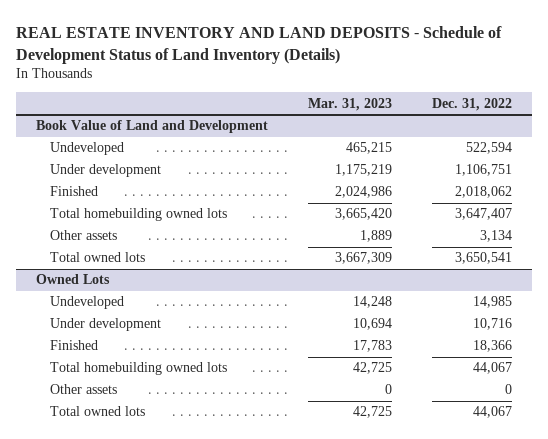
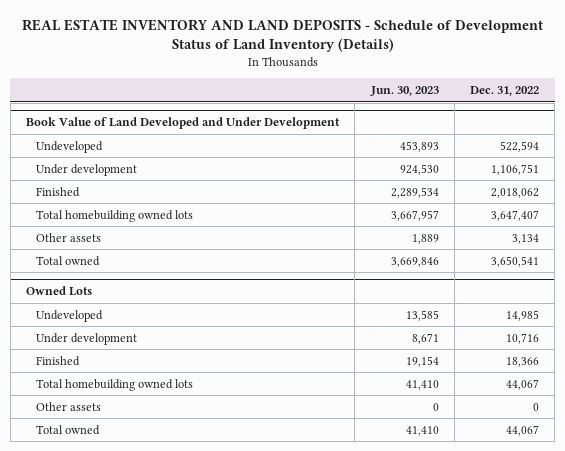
[307,97,392,111] Mar. 31, 2023 -> none
none -> [369,86,439,97] Jun. 30, 2023
[36,120,269,134] Book Value of Land and Development -> [26,117,341,130] Book Value of Land Developed and Under Development
[50,252,146,263] Total owned lots -> [35,255,100,266] Total owned
[50,406,146,417] Total owned lots -> [35,424,100,435] Total owned

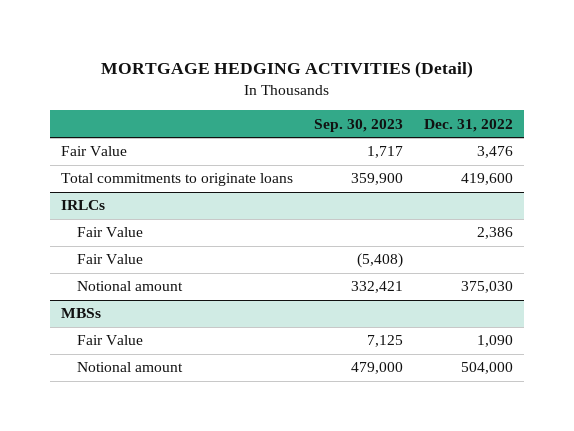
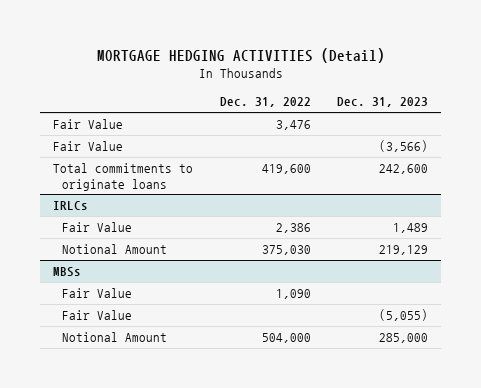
[313,118,403,132] Sep. 30, 2023 -> none
none -> [337,97,429,108] Dec. 31, 2023
none -> [53,140,124,151] Fair Value
[76,254,143,265] Fair Value -> none
[76,281,183,292] Notional amount -> [62,243,168,254] Notional Amount
none -> [62,309,133,320] Fair Value
[76,362,183,373] Notional amount -> [62,331,168,342] Notional Amount

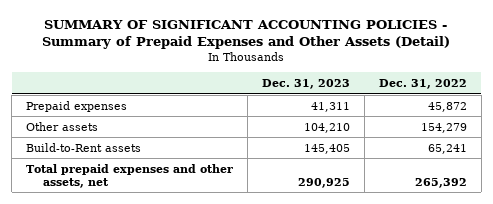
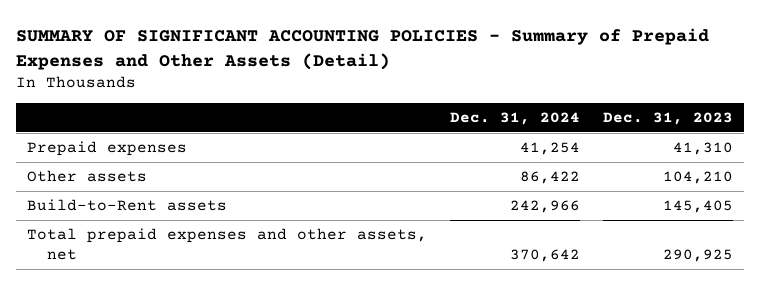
[378,79,467,90] Dec. 31, 2022 -> none
none -> [450,111,581,125] Dec. 31, 2024
[310,101,350,112] 41,311 -> [672,141,733,155] 41,310

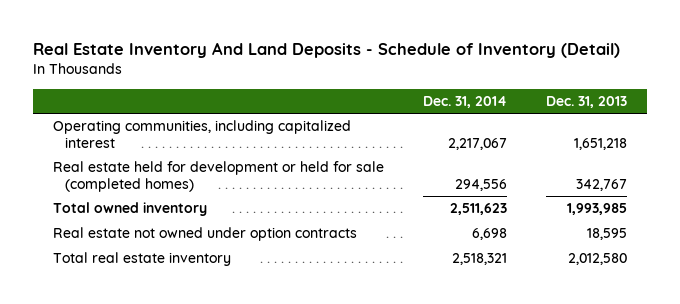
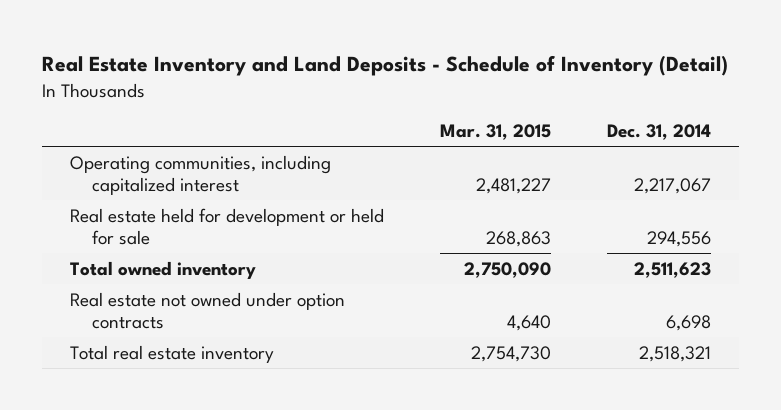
[33,42,621,59] Real Estate Inventory And Land Deposits - Schedule of Inventory (Detail) -> [41,55,728,77] Real Estate Inventory and Land Deposits - Schedule of Inventory (Detail)
[546,95,628,108] Dec. 31, 2013 -> none
none -> [440,124,552,141] Mar. 31, 2015
[52,161,384,193] Real estate held for development or held for sale (completed homes) -> [69,207,384,246] Real estate held for development or held for sale

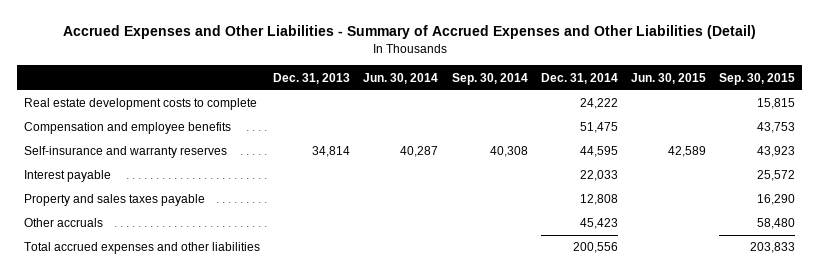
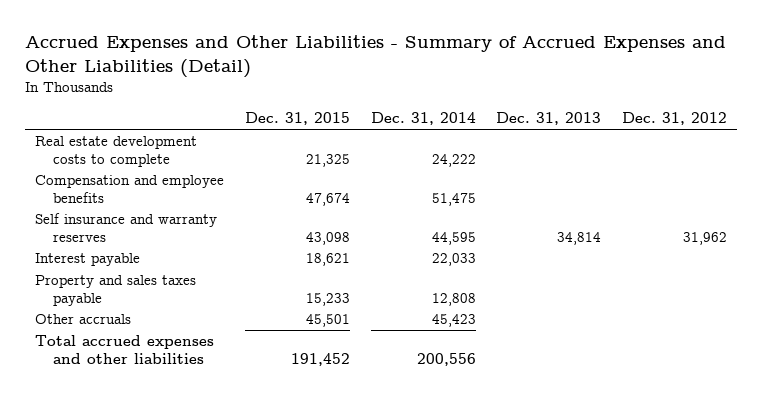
[363,72,439,84] Jun. 30, 2014 -> none
[451,72,528,85] Sep. 30, 2014 -> none
[630,72,706,84] Jun. 30, 2015 -> none
[719,72,796,85] Sep. 30, 2015 -> none
none -> [244,112,350,126] Dec. 31, 2015
none -> [621,112,727,126] Dec. 31, 2012
[24,146,228,159] Self-insurance and warranty reserves -> [35,213,218,242] Self insurance and warranty reserves

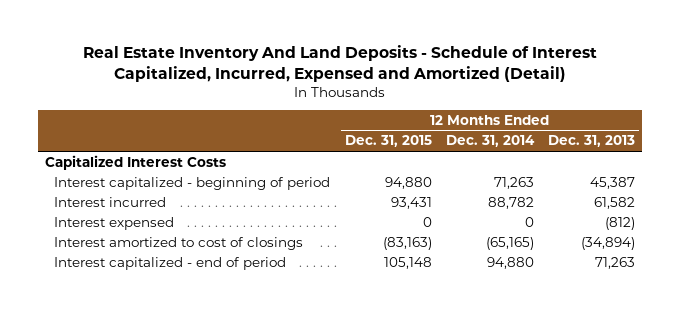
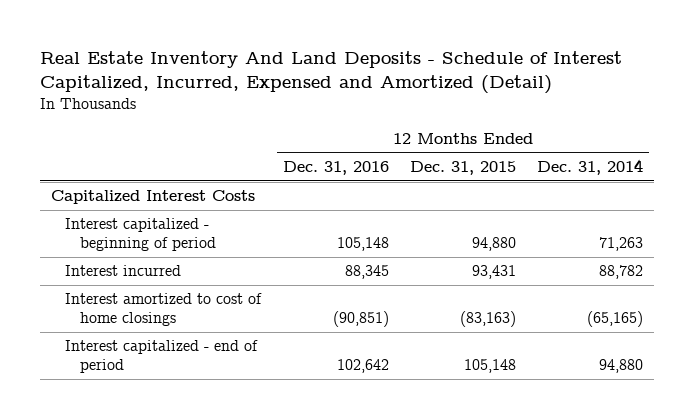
[548,135,636,148] Dec. 31, 2013 -> none
none -> [282,161,389,176] Dec. 31, 2016
[54,216,175,230] Interest expensed -> none
[54,236,304,250] Interest amortized to cost of closings -> [65,293,263,327] Interest amortized to cost of home closings

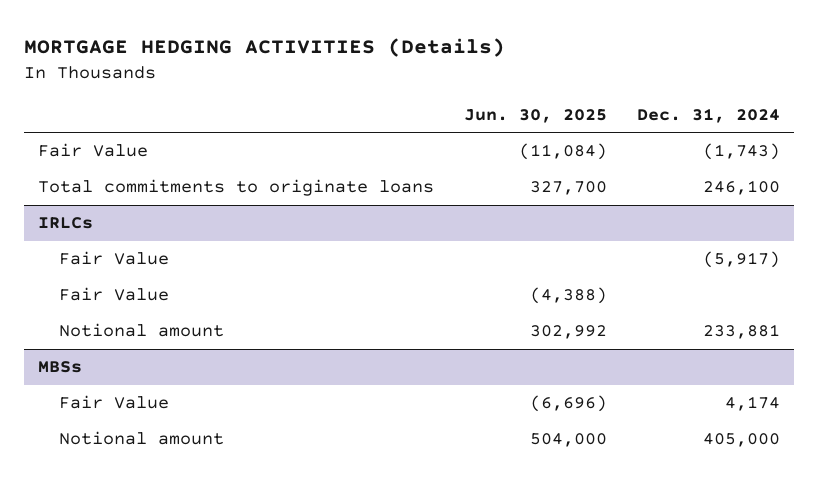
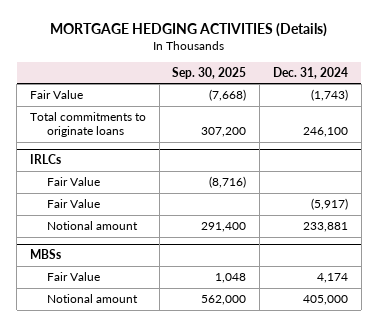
[464,108,608,123] Jun. 30, 2025 -> none
none -> [172,66,247,79] Sep. 30, 2025
[58,251,169,266] Fair Value -> [46,198,100,208] Fair Value

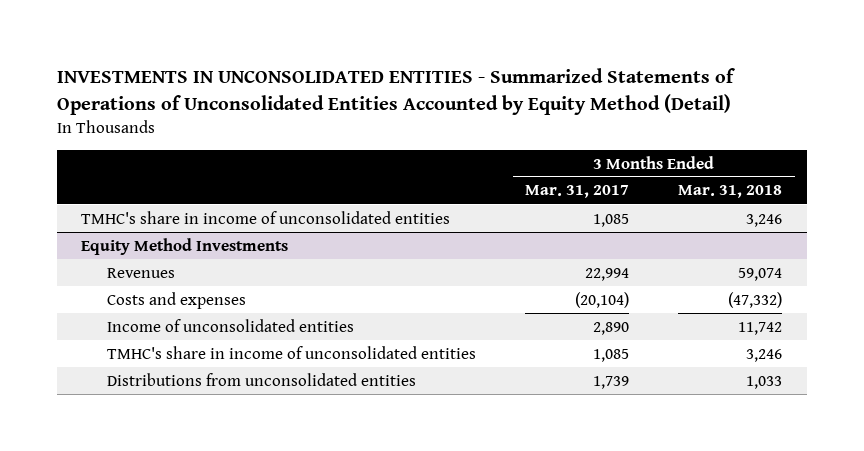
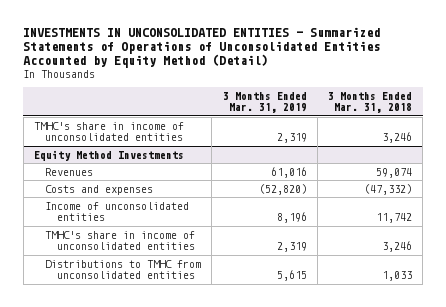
[525,185,630,199] Mar. 31, 2017 -> none
none -> [222,91,307,114] 3 Months Ended Mar. 31, 2019
[106,372,416,386] Distributions from unconsolidated entities -> [45,259,202,280] Distributions to TMHC from unconsolidated entities

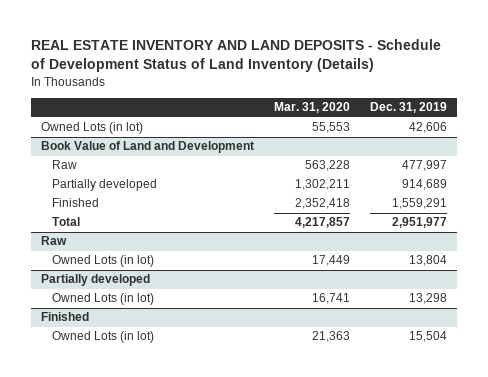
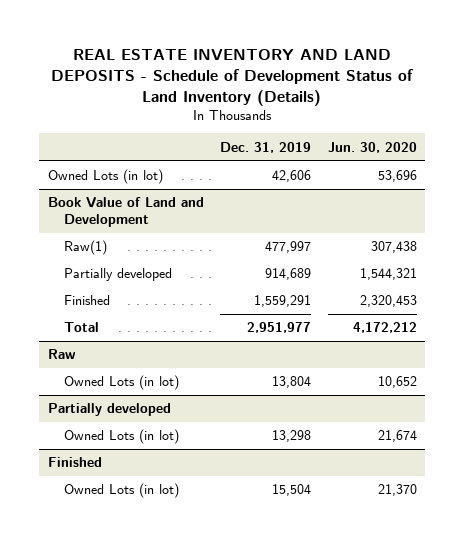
[273,102,350,114] Mar. 31, 2020 -> none
none -> [327,141,417,153] Jun. 30, 2020
[52,160,78,170] Raw -> [64,240,108,256] Raw(1)

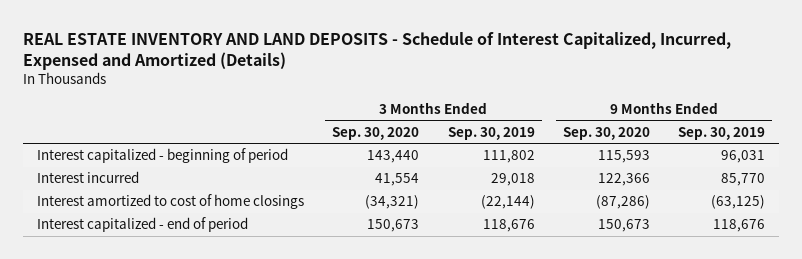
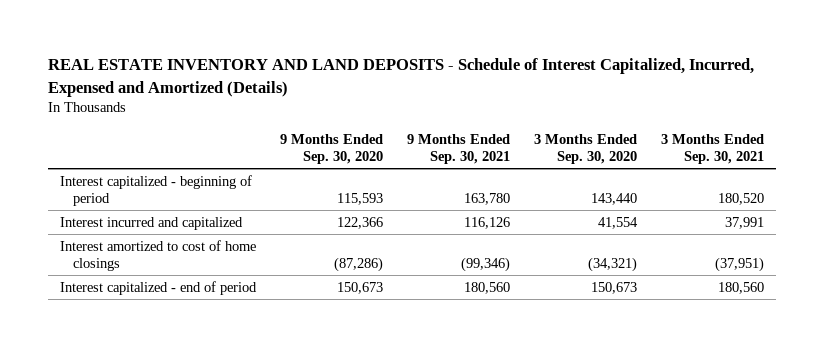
[447,127,535,141] Sep. 30, 2019 -> none
[677,127,765,141] Sep. 30, 2019 -> none
none -> [406,133,510,164] 9 Months Ended Sep. 30, 2021
none -> [660,133,764,164] 3 Months Ended Sep. 30, 2021
[37,171,140,184] Interest incurred -> [59,216,243,230] Interest incurred and capitalized

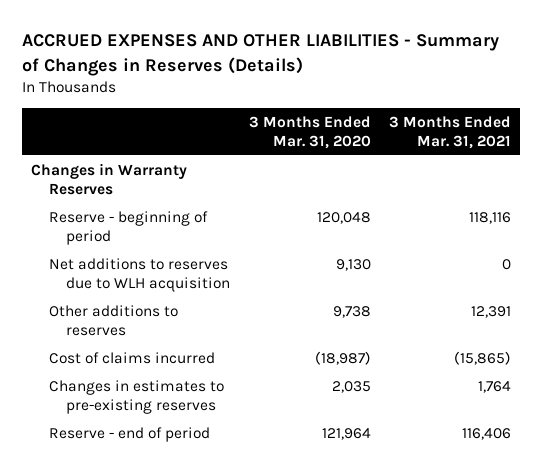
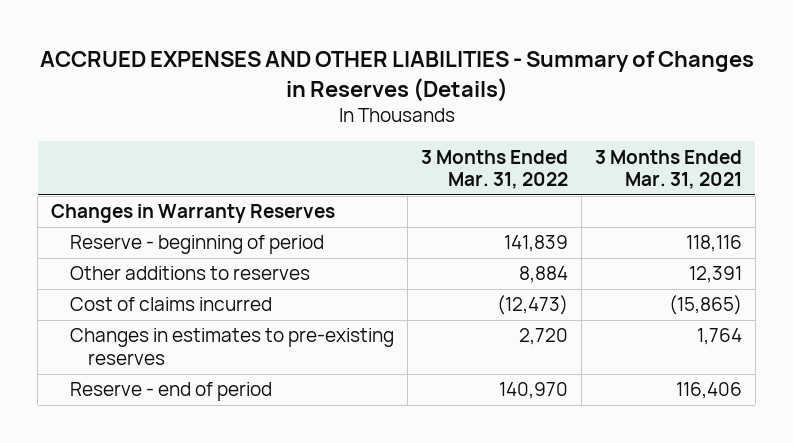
[248,115,371,149] 3 Months Ended Mar. 31, 2020 -> none
none -> [420,149,568,190] 3 Months Ended Mar. 31, 2022
[48,258,231,293] Net additions to reserves due to WLH acquisition -> none

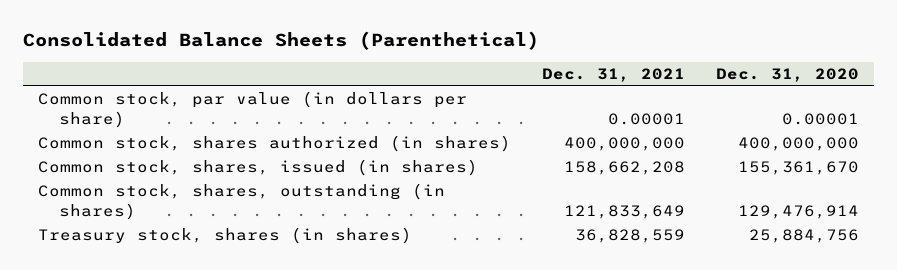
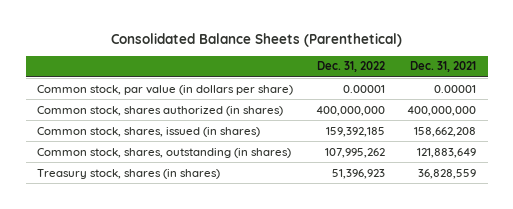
[715,67,859,82] Dec. 31, 2020 -> none
none -> [316,61,385,73] Dec. 31, 2022
[563,205,685,220] 121,833,649 -> [417,147,477,158] 121,883,649

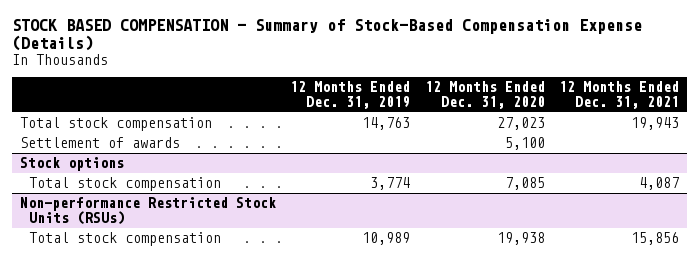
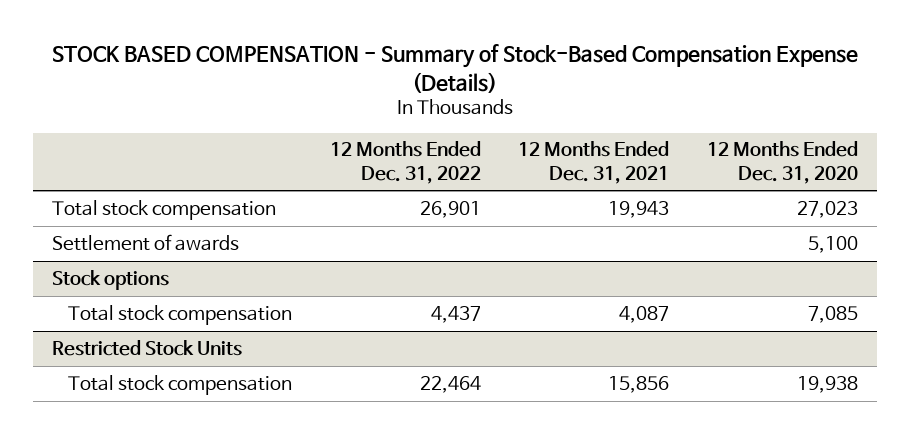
[290,81,411,110] 12 Months Ended Dec. 31, 2019 -> none
none -> [329,141,481,184] 12 Months Ended Dec. 31, 2022
[19,197,276,226] Non-performance Restricted Stock Units (RSUs) -> [51,339,242,356] Restricted Stock Units

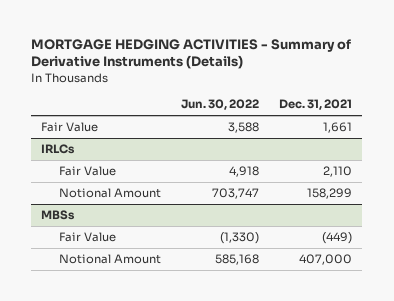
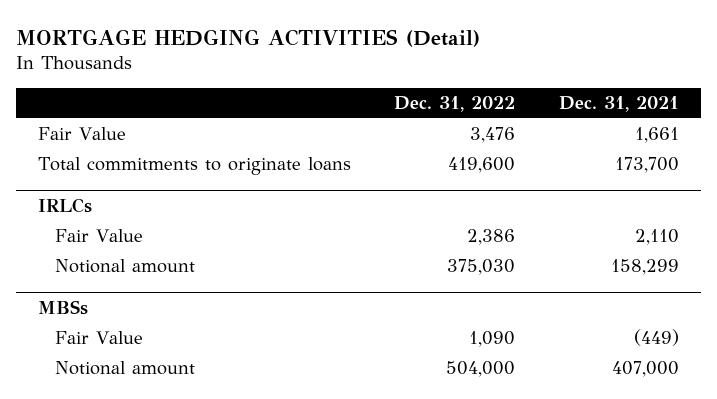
[31,38,352,70] MORTGAGE HEDGING ACTIVITIES - Summary of Derivative Instruments (Details) -> [15,28,480,47] MORTGAGE HEDGING ACTIVITIES (Detail)
[181,99,260,111] Jun. 30, 2022 -> none
none -> [394,96,516,113] Dec. 31, 2022
none -> [37,157,351,176] Total commitments to originate loans
[59,188,162,199] Notional Amount -> [55,259,196,274] Notional amount
[59,254,162,265] Notional Amount -> [55,361,196,376] Notional amount

